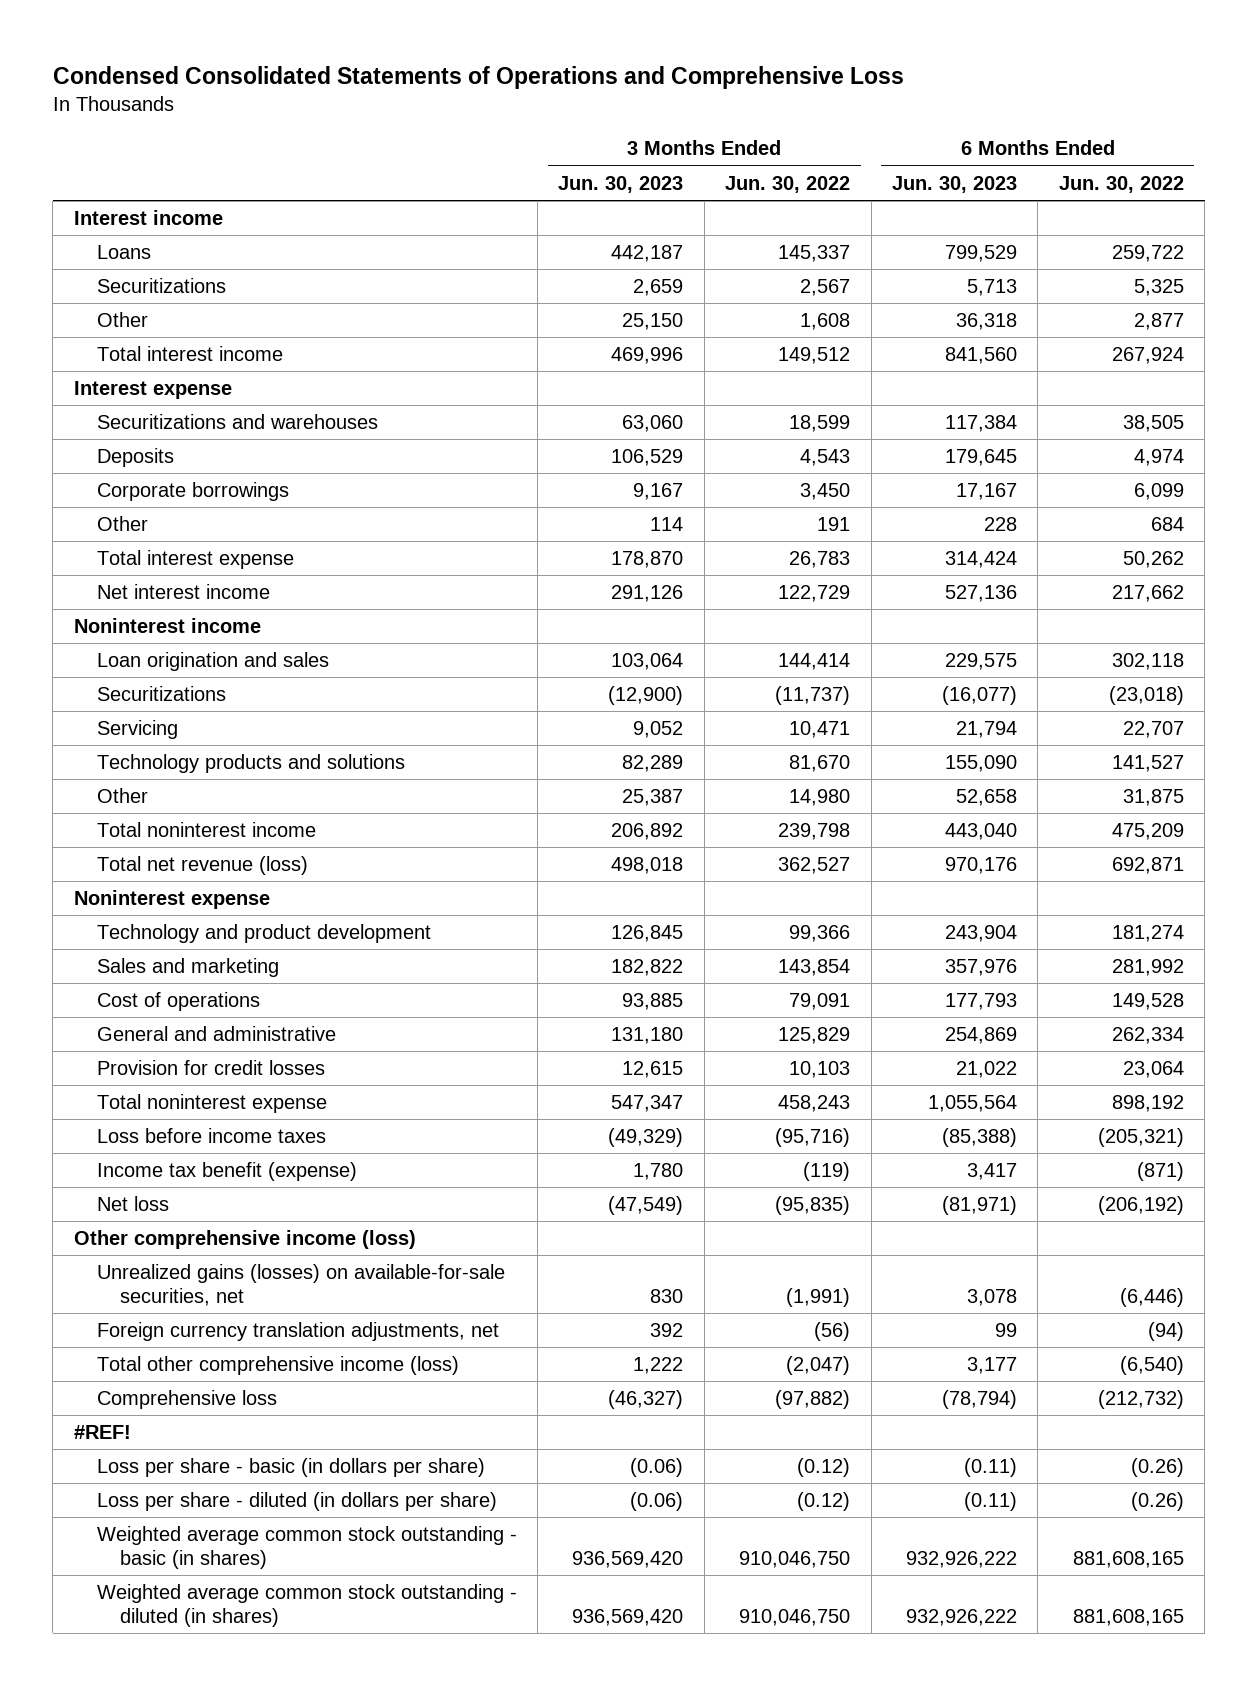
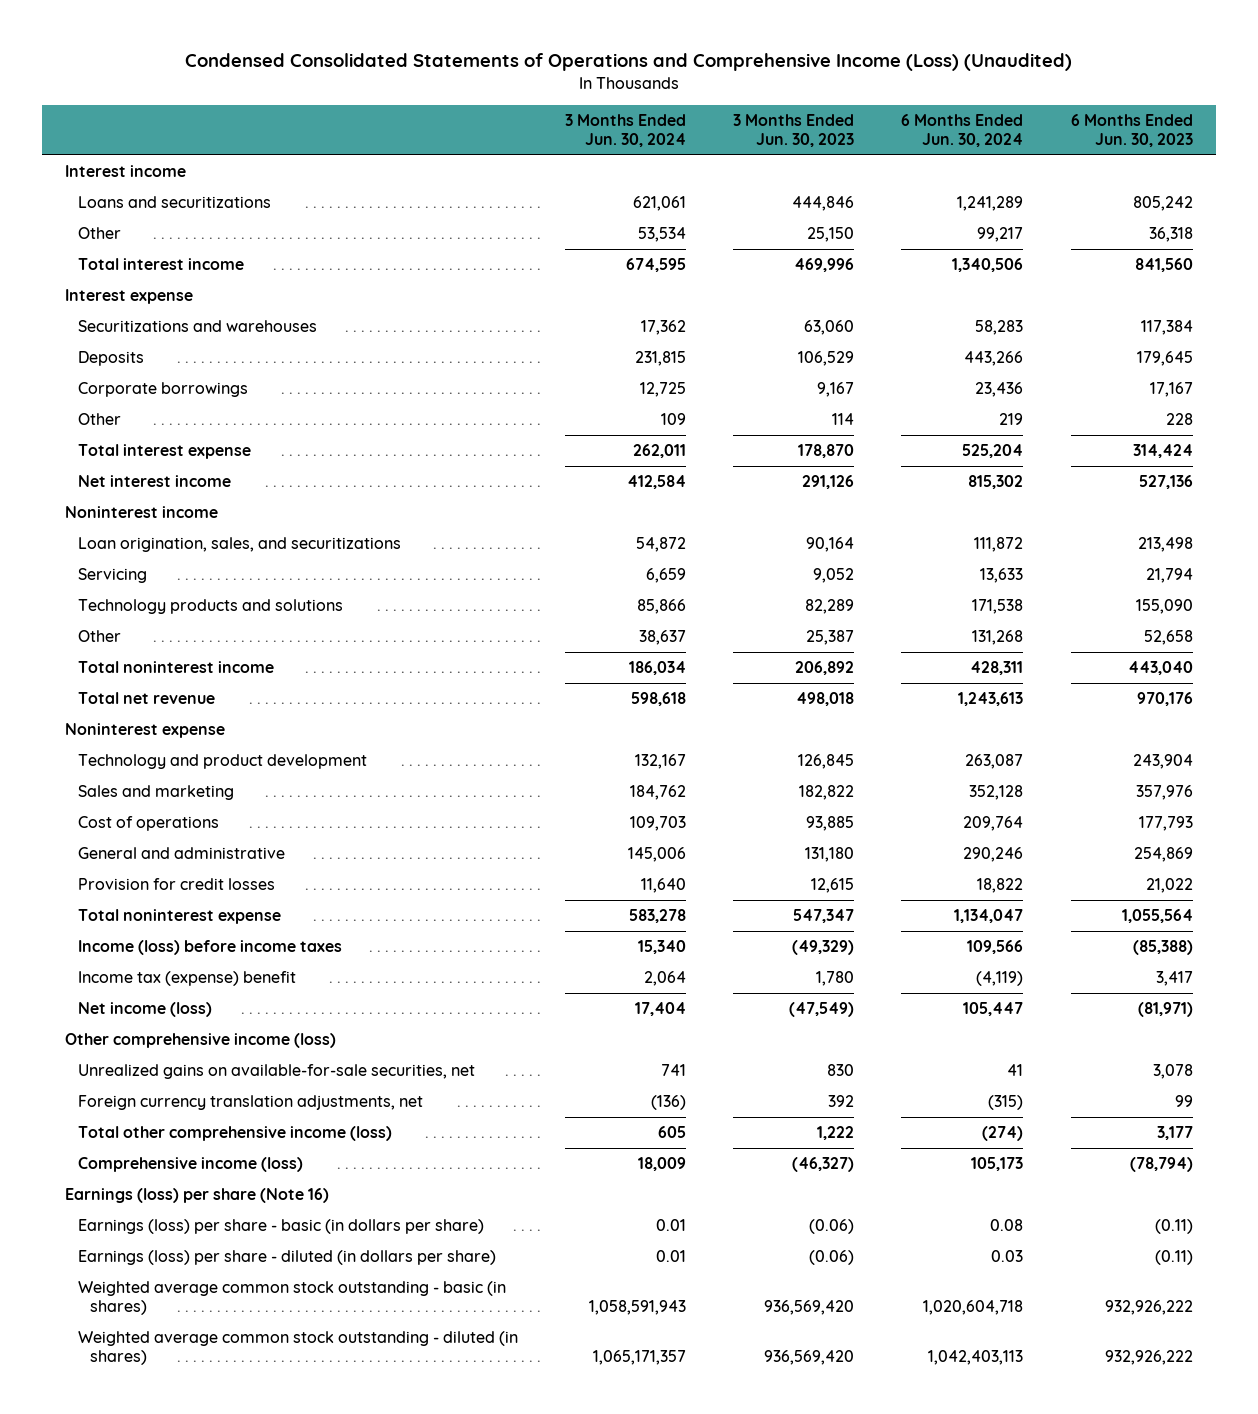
[52,66,904,90] Condensed Consolidated Statements of Operations and Comprehensive Loss -> [184,53,1072,72] Condensed Consolidated Statements of Operations and Comprehensive Income (Loss) (Unaudited)
[725,175,851,193] Jun. 30, 2022 -> none
[1058,175,1184,193] Jun. 30, 2022 -> none
none -> [564,114,686,148] 3 Months Ended Jun. 30, 2024
none -> [901,114,1024,148] 6 Months Ended Jun. 30, 2024
[96,278,226,294] Securitizations -> none
[96,245,151,260] Loans -> [77,196,271,209] Loans and securitizations
[611,245,684,263] 442,187 -> [792,196,855,212] 444,846
[944,245,1017,263] 799,529 -> [1132,196,1193,212] 805,242
[96,686,226,702] Securitizations -> none
[96,652,329,672] Loan origination and sales -> [77,537,401,553] Loan origination, sales, and securitizations
[611,653,684,671] 103,064 -> [806,537,855,553] 90,164
[944,653,1017,671] 229,575 -> [1137,537,1193,553] 213,498
[96,856,308,876] Total net revenue (loss) -> [77,692,215,705] Total net revenue
[96,1128,326,1144] Loss before income taxes -> [77,940,342,956] Income (loss) before income taxes
[96,1162,357,1182] Income tax benefit (expense) -> [77,971,296,987] Income tax (expense) benefit
[96,1196,169,1212] Net loss -> [77,1002,212,1018] Net income (loss)
[96,1264,505,1306] Unrealized gains (losses) on available-for-sale securities, net -> [77,1064,475,1080] Unrealized gains on available-for-sale securities, net
[96,1390,277,1410] Comprehensive loss -> [77,1157,303,1173] Comprehensive income (loss)
[73,1425,131,1440] #REF! -> [65,1188,330,1204] Earnings (loss) per share (Note 16)
[96,1458,485,1478] Loss per share - basic (in dollars per share) -> [77,1219,484,1235] Earnings (loss) per share - basic (in dollars per share)
[96,1492,497,1512] Loss per share - diluted (in dollars per share) -> [77,1250,496,1266] Earnings (loss) per share - diluted (in dollars per share)

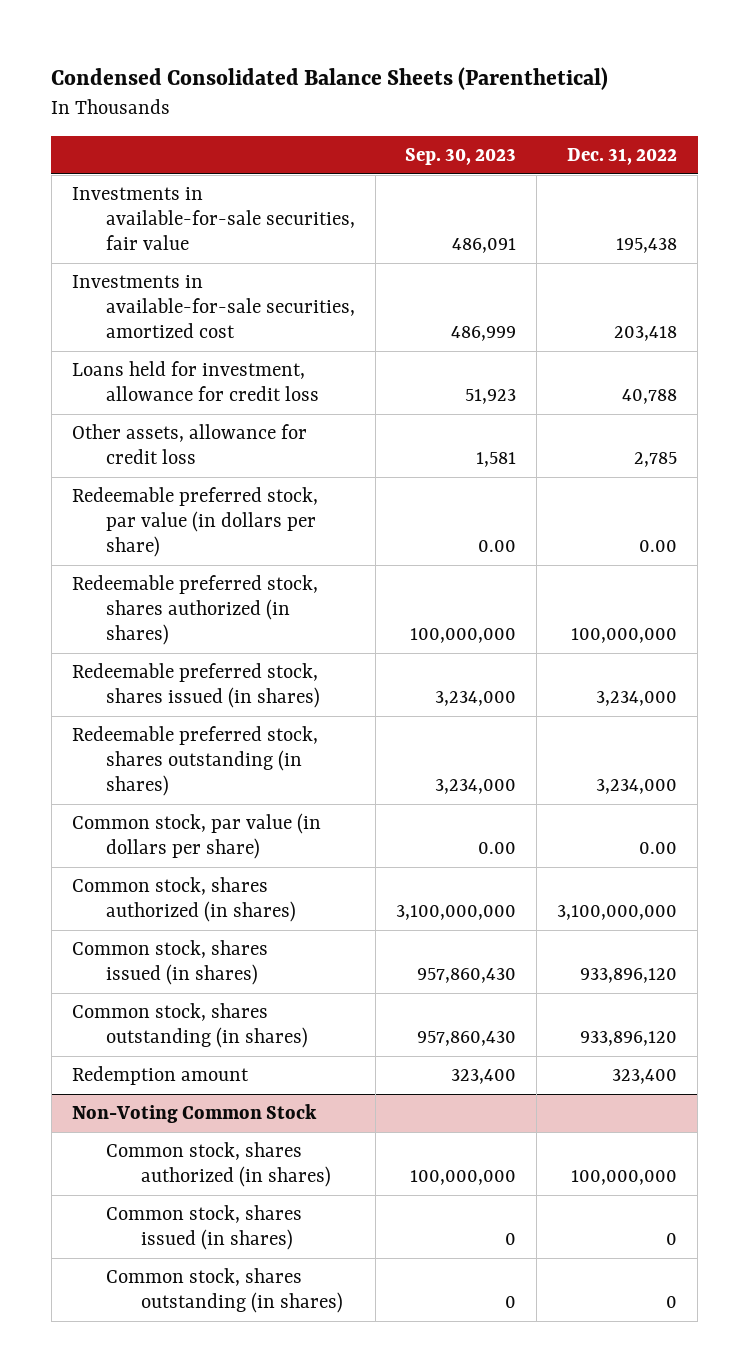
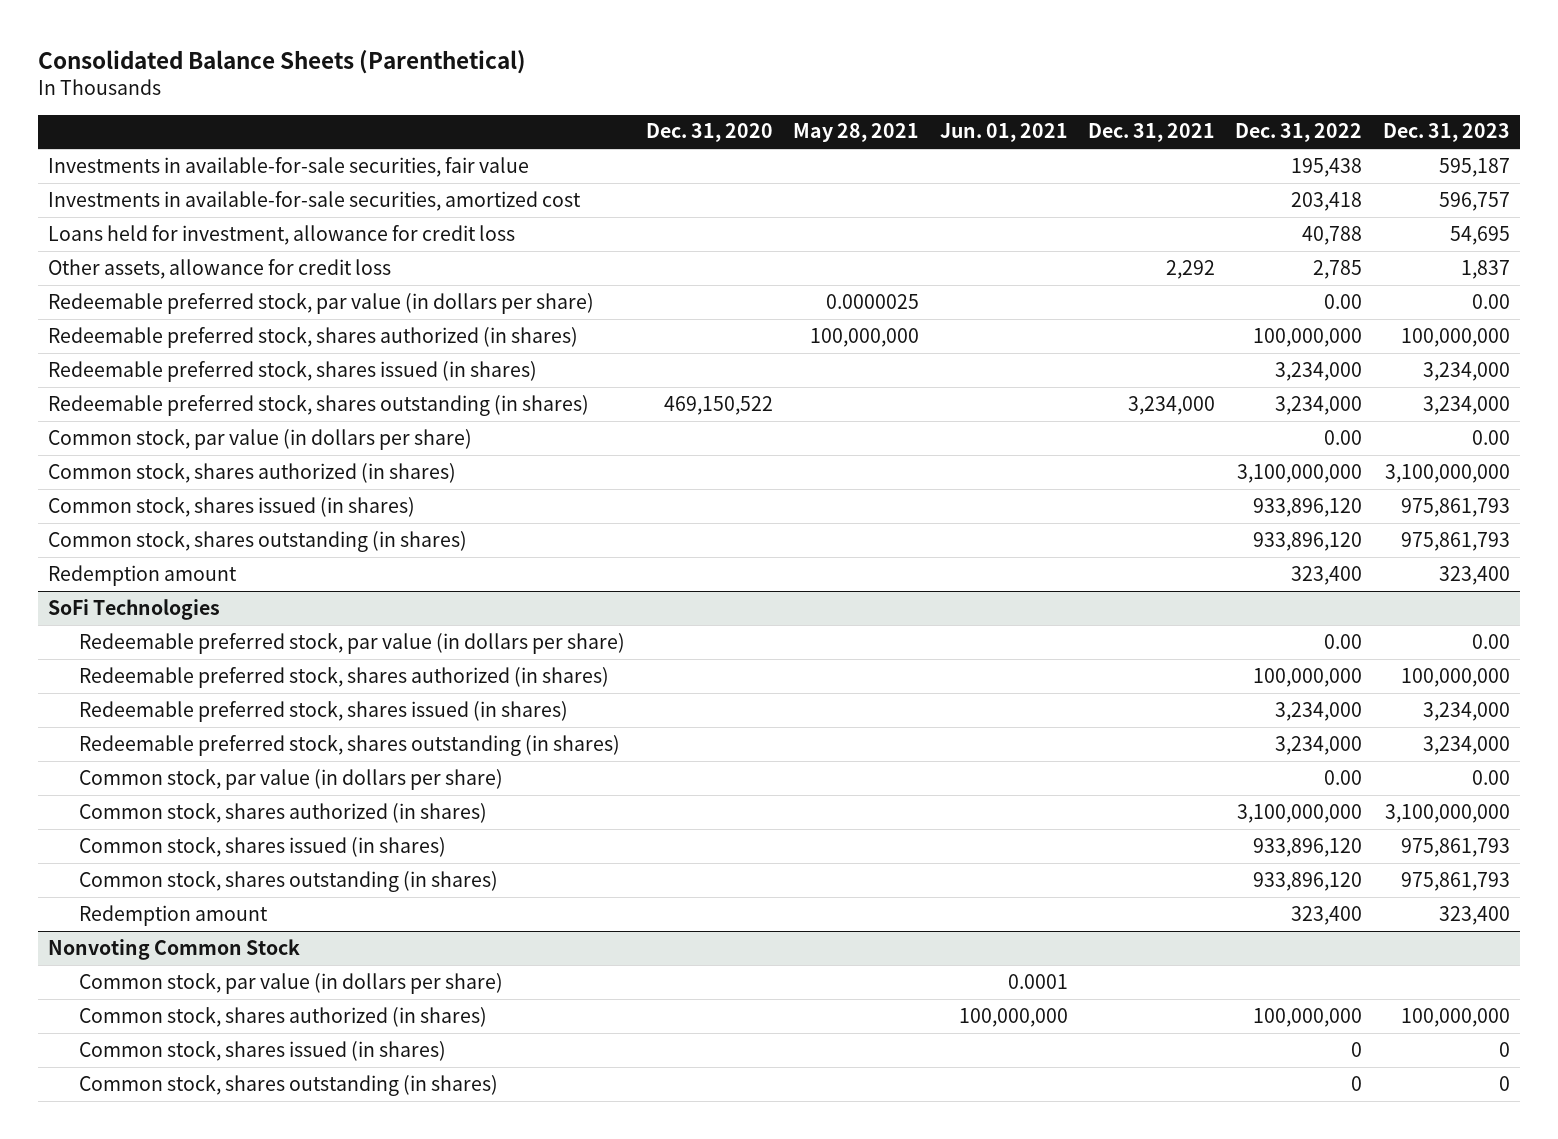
[51,67,609,91] Condensed Consolidated Balance Sheets (Parenthetical) -> [38,49,527,74] Consolidated Balance Sheets (Parenthetical)
[405,148,517,166] Sep. 30, 2023 -> none
none -> [645,123,773,143] Dec. 31, 2020
none -> [793,123,920,143] May 28, 2021
none -> [939,123,1068,143] Jun. 01, 2021
none -> [1087,123,1215,143] Dec. 31, 2021
none -> [1382,123,1510,143] Dec. 31, 2023
none -> [48,598,221,620] SoFi Technologies
none -> [79,632,626,654] Redeemable preferred stock, par value (in dollars per share)
none -> [79,666,610,688] Redeemable preferred stock, shares authorized (in shares)
none -> [79,700,569,722] Redeemable preferred stock, shares issued (in shares)
none -> [79,734,621,756] Redeemable preferred stock, shares outstanding (in shares)
none -> [79,768,504,790] Common stock, par value (in dollars per share)
none -> [79,802,488,823] Common stock, shares authorized (in shares)
none -> [79,836,447,857] Common stock, shares issued (in shares)
none -> [79,870,499,892] Common stock, shares outstanding (in shares)
none -> [79,904,269,926] Redemption amount
[71,1103,317,1123] Non-Voting Common Stock -> [48,938,301,960] Nonvoting Common Stock
none -> [79,972,504,994] Common stock, par value (in dollars per share)

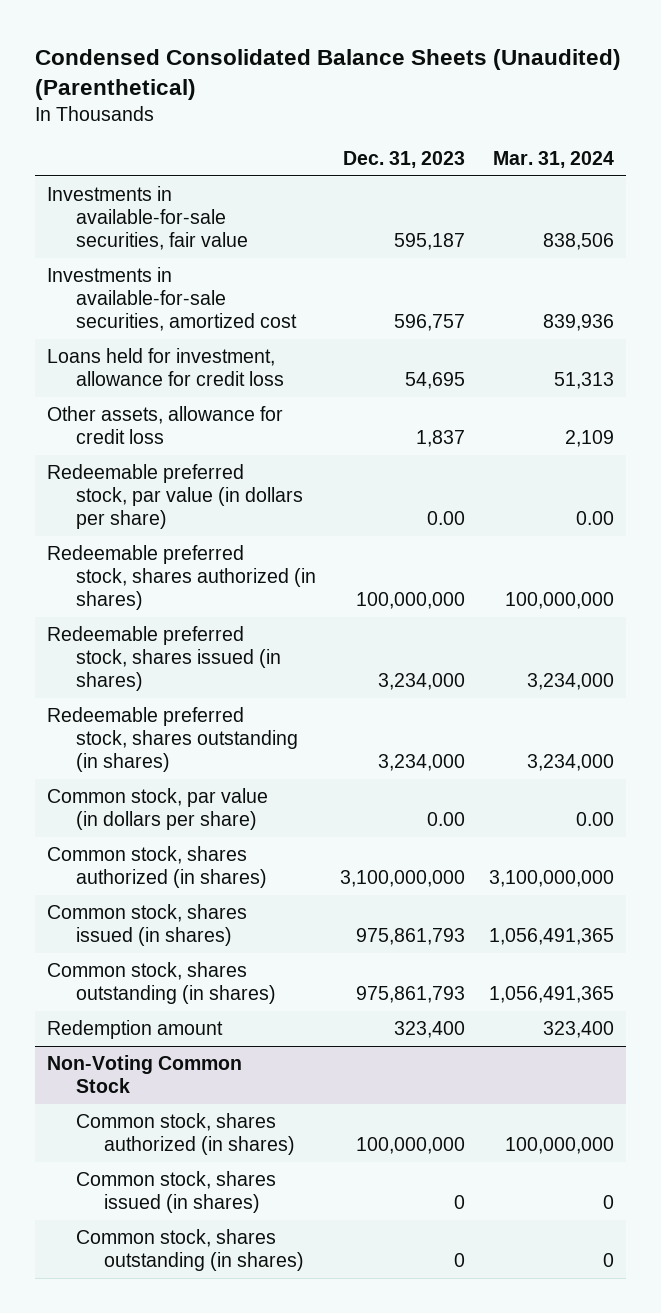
[38,49,527,74] Consolidated Balance Sheets (Parenthetical) -> [34,48,621,101] Condensed Consolidated Balance Sheets (Unaudited) (Parenthetical)
[645,123,773,143] Dec. 31, 2020 -> none
[793,123,920,143] May 28, 2021 -> none
[939,123,1068,143] Jun. 01, 2021 -> none
[1087,123,1215,143] Dec. 31, 2021 -> none
[1235,123,1363,143] Dec. 31, 2022 -> none
none -> [493,151,615,169] Mar. 31, 2024
[48,598,221,620] SoFi Technologies -> none
[79,632,626,654] Redeemable preferred stock, par value (in dollars per share) -> none
[79,666,610,688] Redeemable preferred stock, shares authorized (in shares) -> none
[79,700,569,722] Redeemable preferred stock, shares issued (in shares) -> none
[79,734,621,756] Redeemable preferred stock, shares outstanding (in shares) -> none
[79,768,504,790] Common stock, par value (in dollars per share) -> none
[79,802,488,823] Common stock, shares authorized (in shares) -> none
[79,836,447,857] Common stock, shares issued (in shares) -> none
[79,870,499,892] Common stock, shares outstanding (in shares) -> none
[79,904,269,926] Redemption amount -> none
[79,972,504,994] Common stock, par value (in dollars per share) -> none
[48,938,301,960] Nonvoting Common Stock -> [46,1055,242,1094] Non-Voting Common Stock

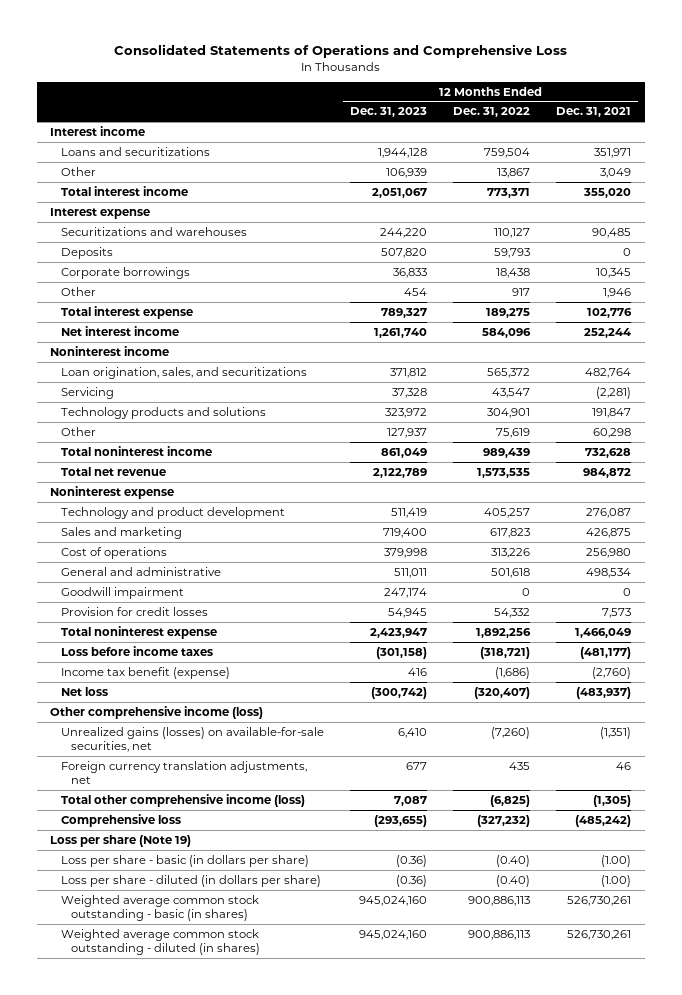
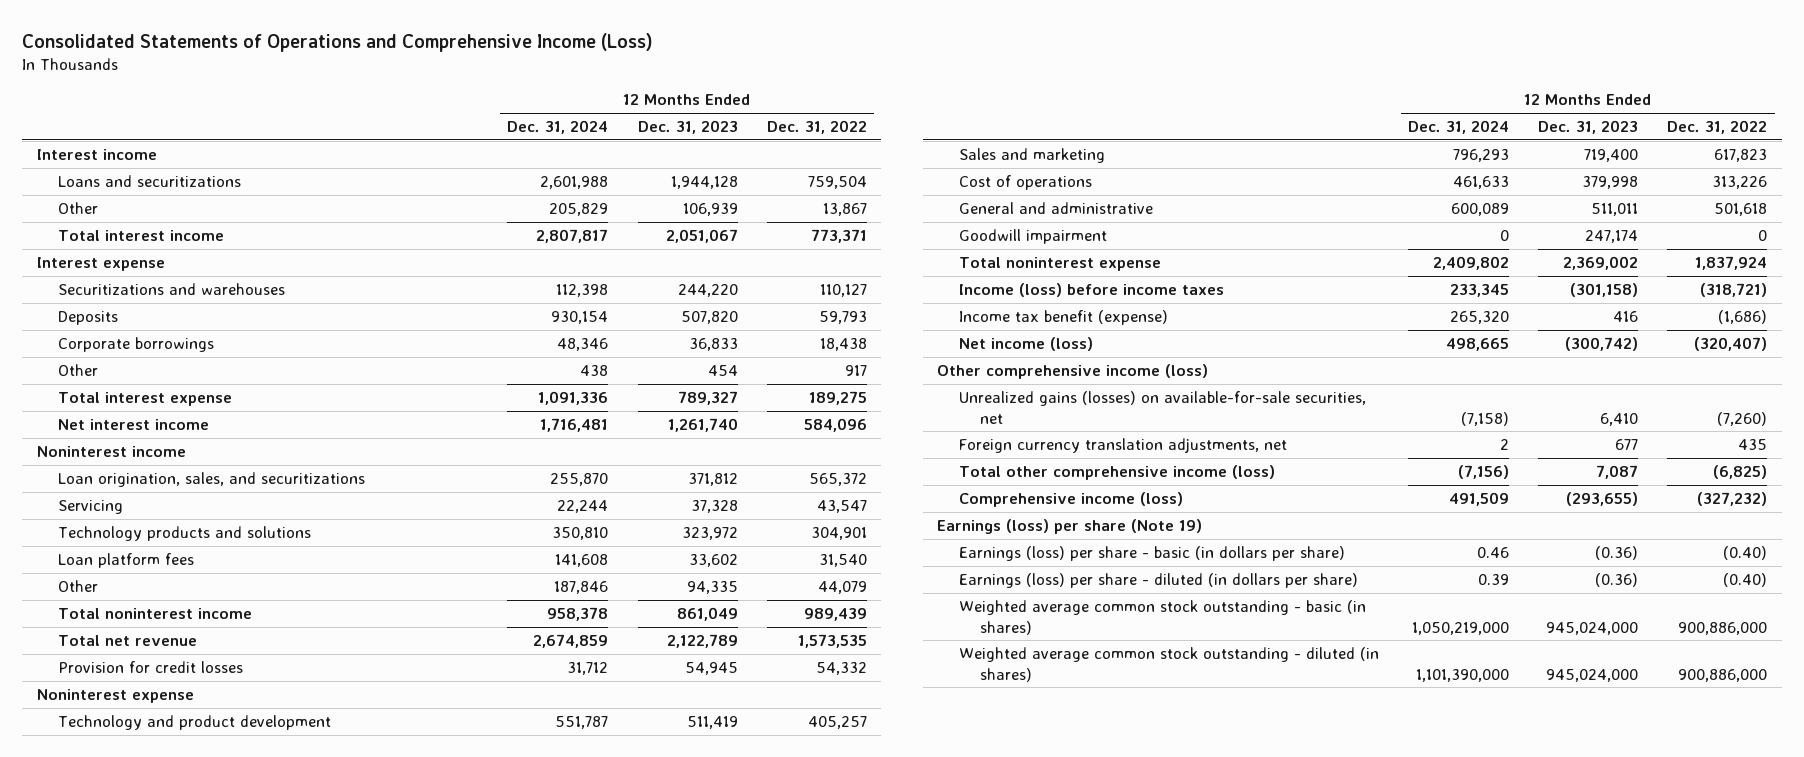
[113,44,567,59] Consolidated Statements of Operations and Comprehensive Loss -> [22,32,654,52] Consolidated Statements of Operations and Comprehensive Income (Loss)
[556,107,632,118] Dec. 31, 2021 -> none
none -> [507,120,609,135] Dec. 31, 2024
none -> [58,552,195,568] Loan platform fees
[386,427,427,438] 127,937 -> [686,580,738,594] 94,335
[496,427,531,438] 75,619 -> [817,580,867,594] 44,079
[60,606,208,616] Provision for credit losses -> [58,660,244,673] Provision for credit losses
[369,627,427,638] 2,423,947 -> [1563,255,1639,270] 2,369,002
[476,627,532,638] 1,892,256 -> [1695,255,1768,270] 1,837,924
[60,645,213,656] Loss before income taxes -> [958,282,1224,297] Income (loss) before income taxes
[60,686,108,696] Net loss -> [958,336,1093,351] Net income (loss)
[60,813,181,827] Comprehensive loss -> [958,491,1183,507] Comprehensive income (loss)
[50,834,192,847] Loss per share (Note 19) -> [937,518,1203,534] Earnings (loss) per share (Note 19)
[60,854,309,867] Loss per share - basic (in dollars per share) -> [958,545,1345,561] Earnings (loss) per share - basic (in dollars per share)
[60,874,321,887] Loss per share - diluted (in dollars per share) -> [958,572,1358,588] Earnings (loss) per share - diluted (in dollars per share)
[358,895,427,906] 945,024,160 -> [1546,621,1639,635] 945,024,000
[468,895,531,906] 900,886,113 -> [1678,621,1768,635] 900,886,000
[358,929,427,940] 945,024,160 -> [1546,668,1639,682] 945,024,000
[468,929,531,940] 900,886,113 -> [1678,668,1768,682] 900,886,000

